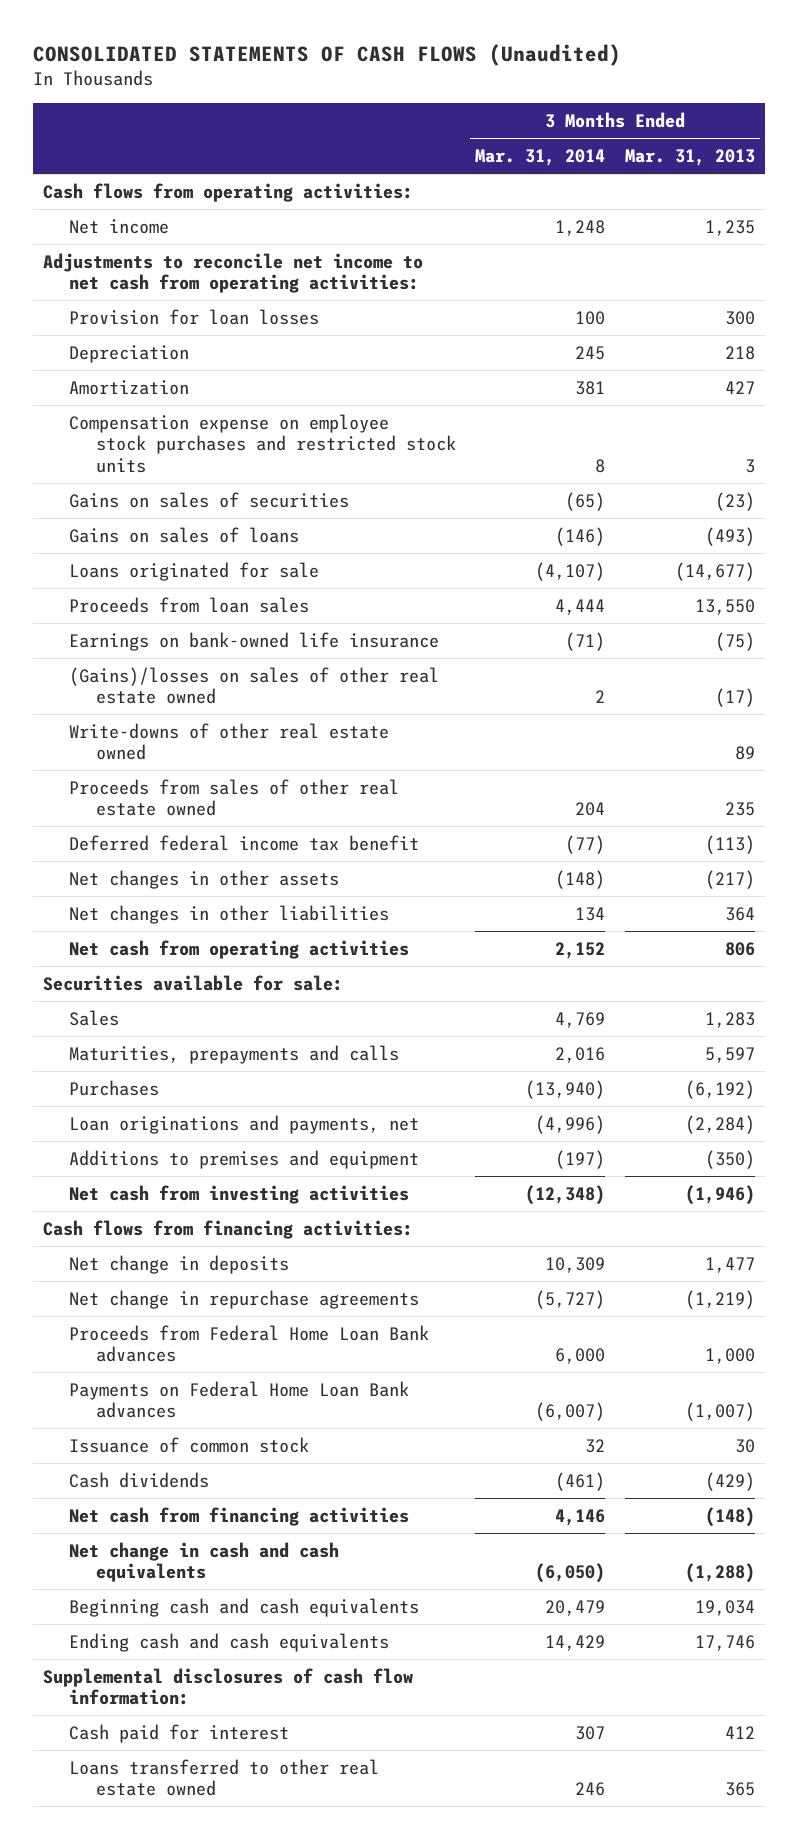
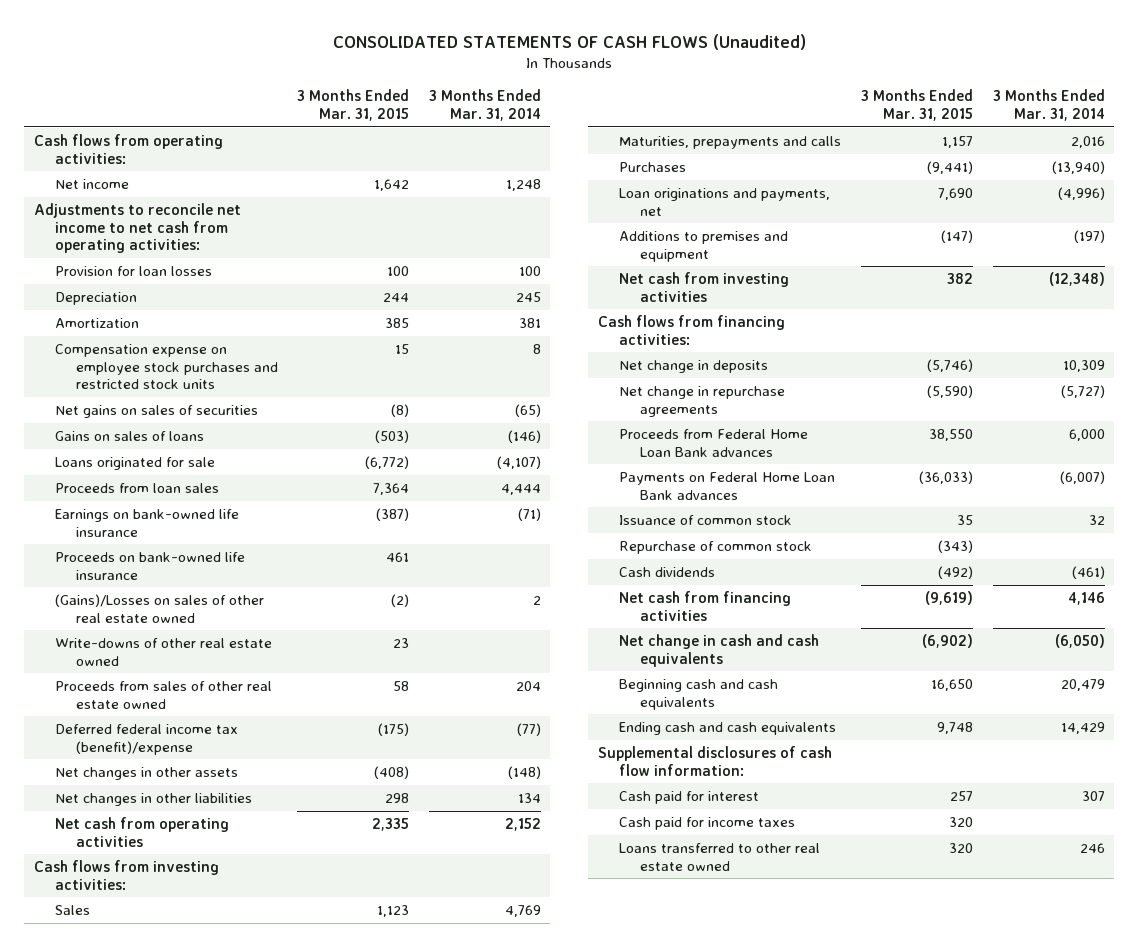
[624,149,755,167] Mar. 31, 2013 -> none
none -> [297,89,410,122] 3 Months Ended Mar. 31, 2015
[69,491,350,508] Gains on sales of securities -> [54,404,258,418] Net gains on sales of securities
none -> [54,551,245,580] Proceeds on bank-owned life insurance
[69,666,440,705] (Gains)/losses on sales of other real estate owned -> [54,593,264,623] (Gains)/Losses on sales of other real estate owned
[69,834,420,851] Deferred federal income tax benefit -> [54,723,238,755] Deferred federal income tax (benefit)/expense
[43,974,344,991] Securities available for sale: -> none
none -> [34,859,220,890] Cash flows from investing activities:
none -> [618,540,812,554] Repurchase of common stock
none -> [618,816,795,830] Cash paid for income taxes

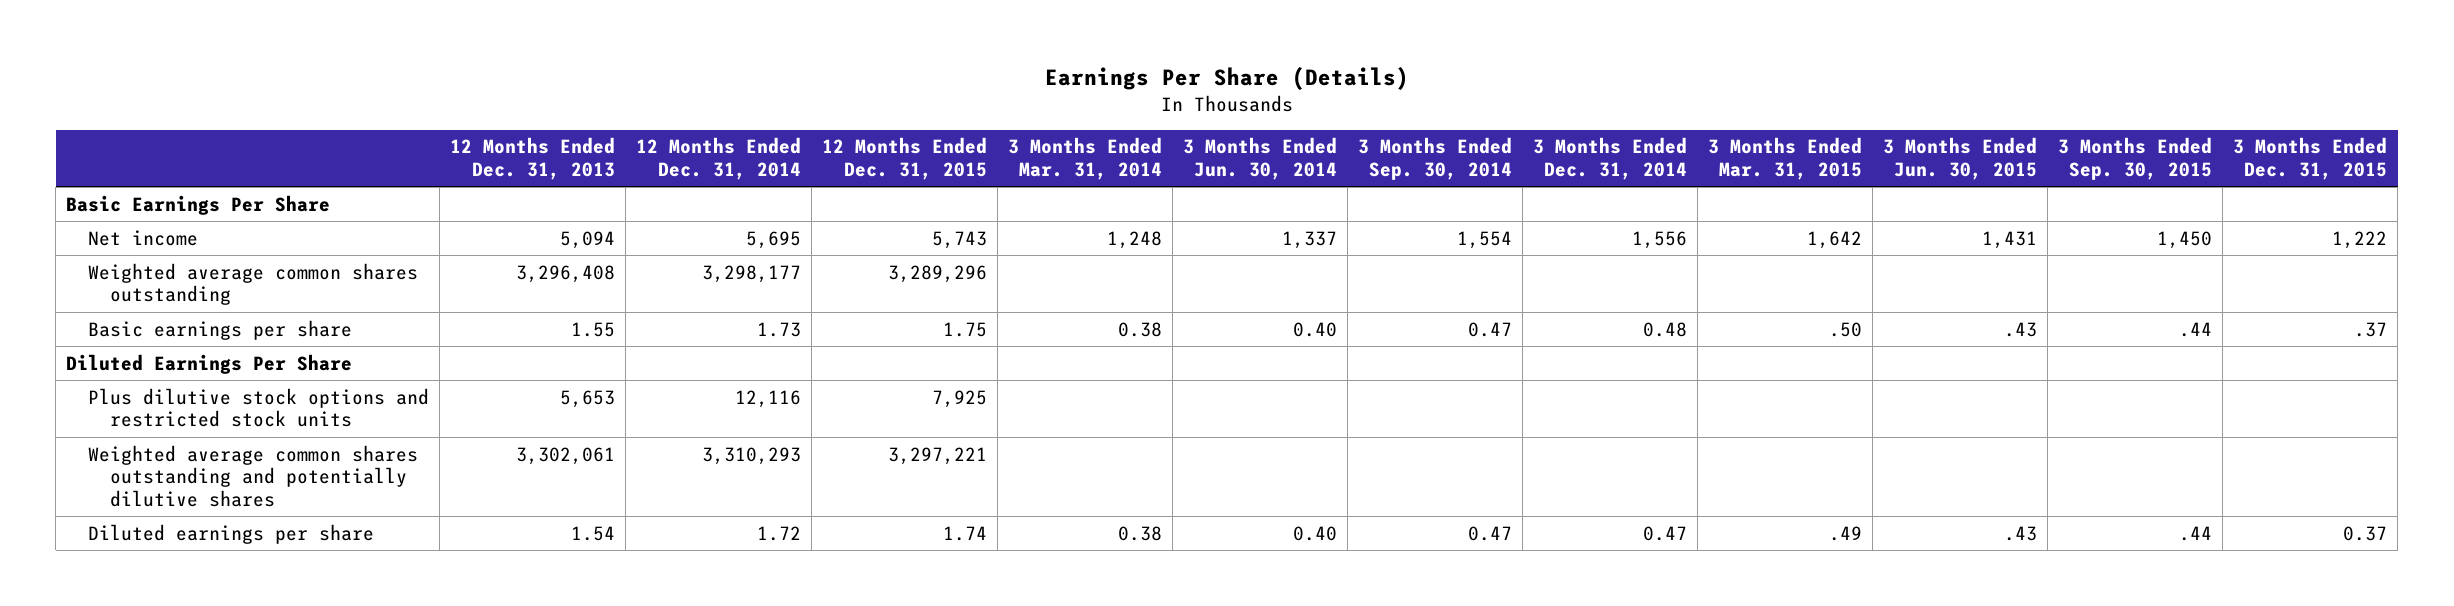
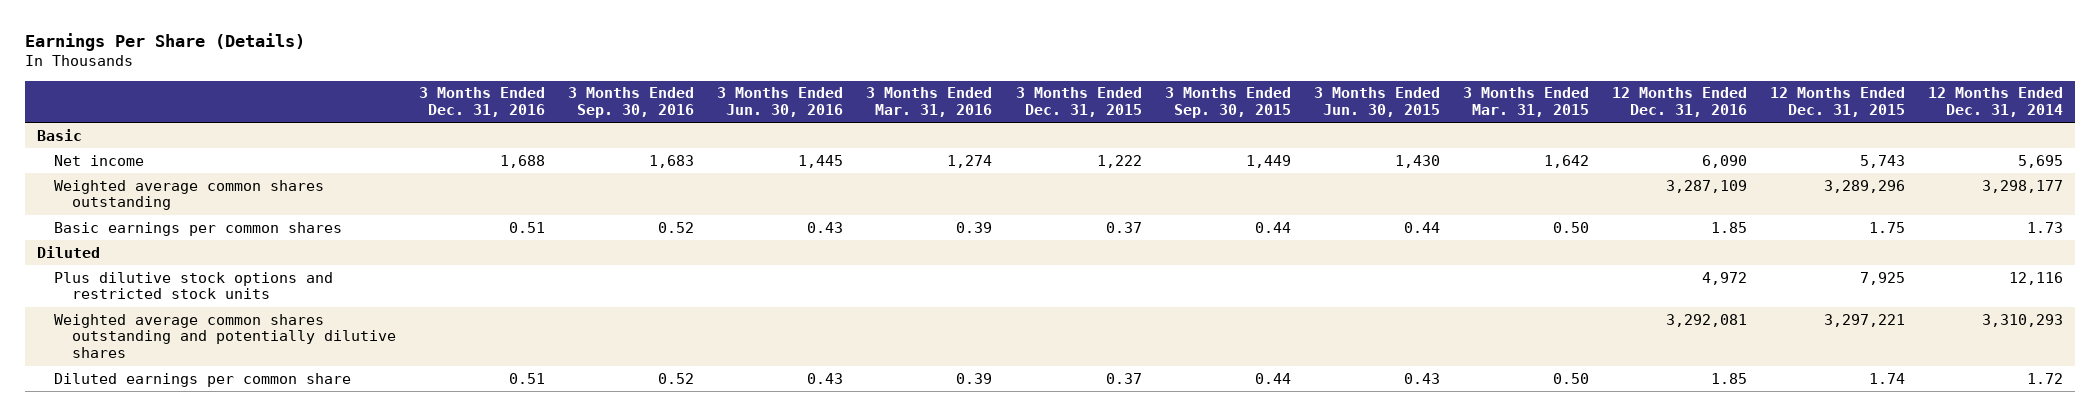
[450,137,616,181] 12 Months Ended Dec. 31, 2013 -> none
[1008,137,1163,181] 3 Months Ended Mar. 31, 2014 -> none
[1183,137,1338,181] 3 Months Ended Jun. 30, 2014 -> none
[1358,137,1513,181] 3 Months Ended Sep. 30, 2014 -> none
[1533,137,1688,181] 3 Months Ended Dec. 31, 2014 -> none
none -> [419,87,546,118] 3 Months Ended Dec. 31, 2016
none -> [568,87,695,119] 3 Months Ended Sep. 30, 2016
none -> [717,87,844,118] 3 Months Ended Jun. 30, 2016
none -> [866,87,993,118] 3 Months Ended Mar. 31, 2016
none -> [1611,87,1747,118] 12 Months Ended Dec. 31, 2016
[66,194,331,215] Basic Earnings Per Share -> [36,128,82,141] Basic
[1982,230,2038,249] 1,431 -> [1394,154,1440,168] 1,430
[2157,230,2213,249] 1,450 -> [1245,154,1291,168] 1,449
[88,319,353,340] Basic earnings per share -> [54,221,343,236] Basic earnings per common shares
[1829,321,1863,337] .50 -> [1552,221,1589,233] 0.50
[2004,321,2038,337] .43 -> [1403,221,1440,233] 0.44
[2179,321,2213,337] .44 -> [1254,221,1291,233] 0.44
[2354,321,2388,337] .37 -> [1105,221,1142,233] 0.37
[66,353,353,374] Diluted Earnings Per Share -> [36,245,100,258] Diluted
[88,523,375,544] Diluted earnings per share -> [54,372,352,387] Diluted earnings per common share
[1829,525,1863,541] .49 -> [1552,372,1589,384] 0.50
[2004,525,2038,541] .43 -> [1403,372,1440,384] 0.43
[2179,525,2213,541] .44 -> [1254,372,1291,384] 0.44

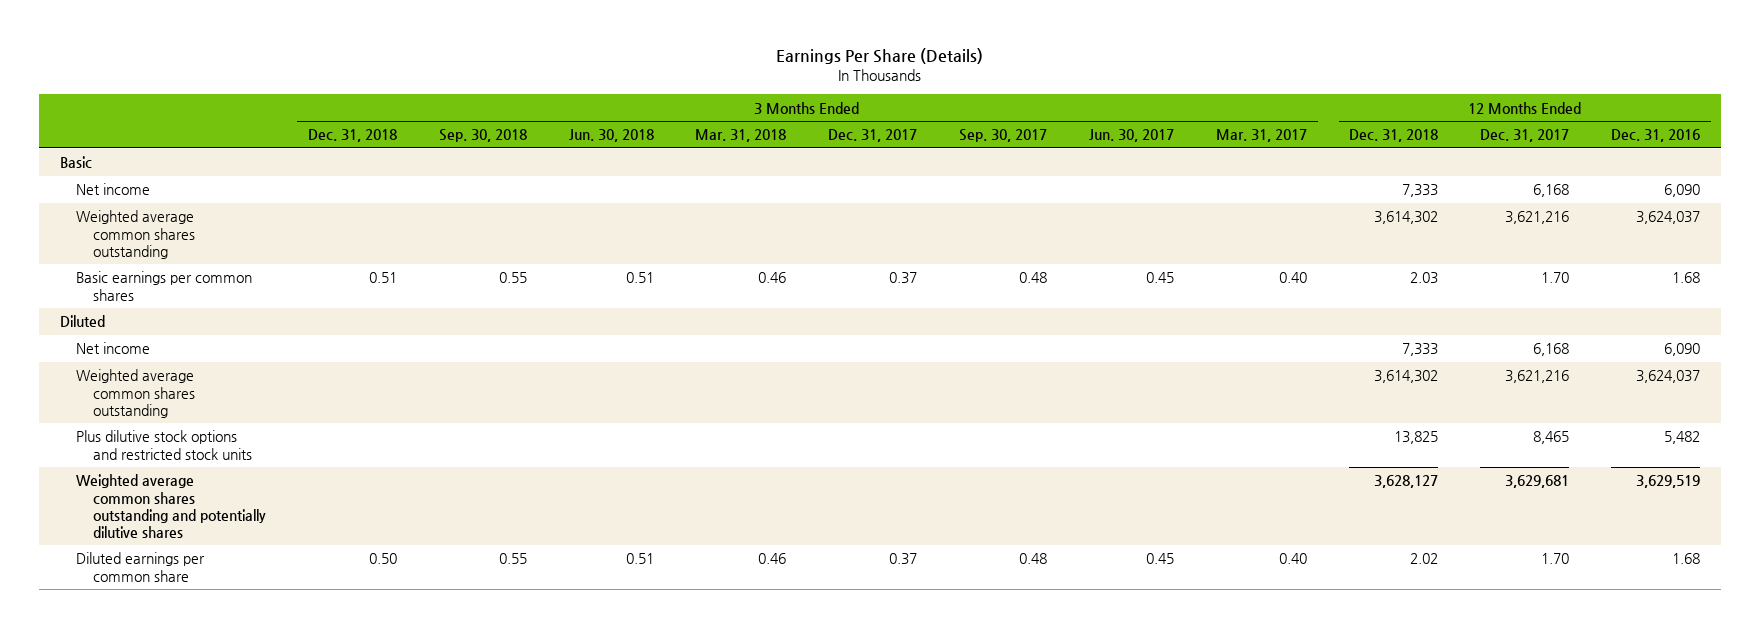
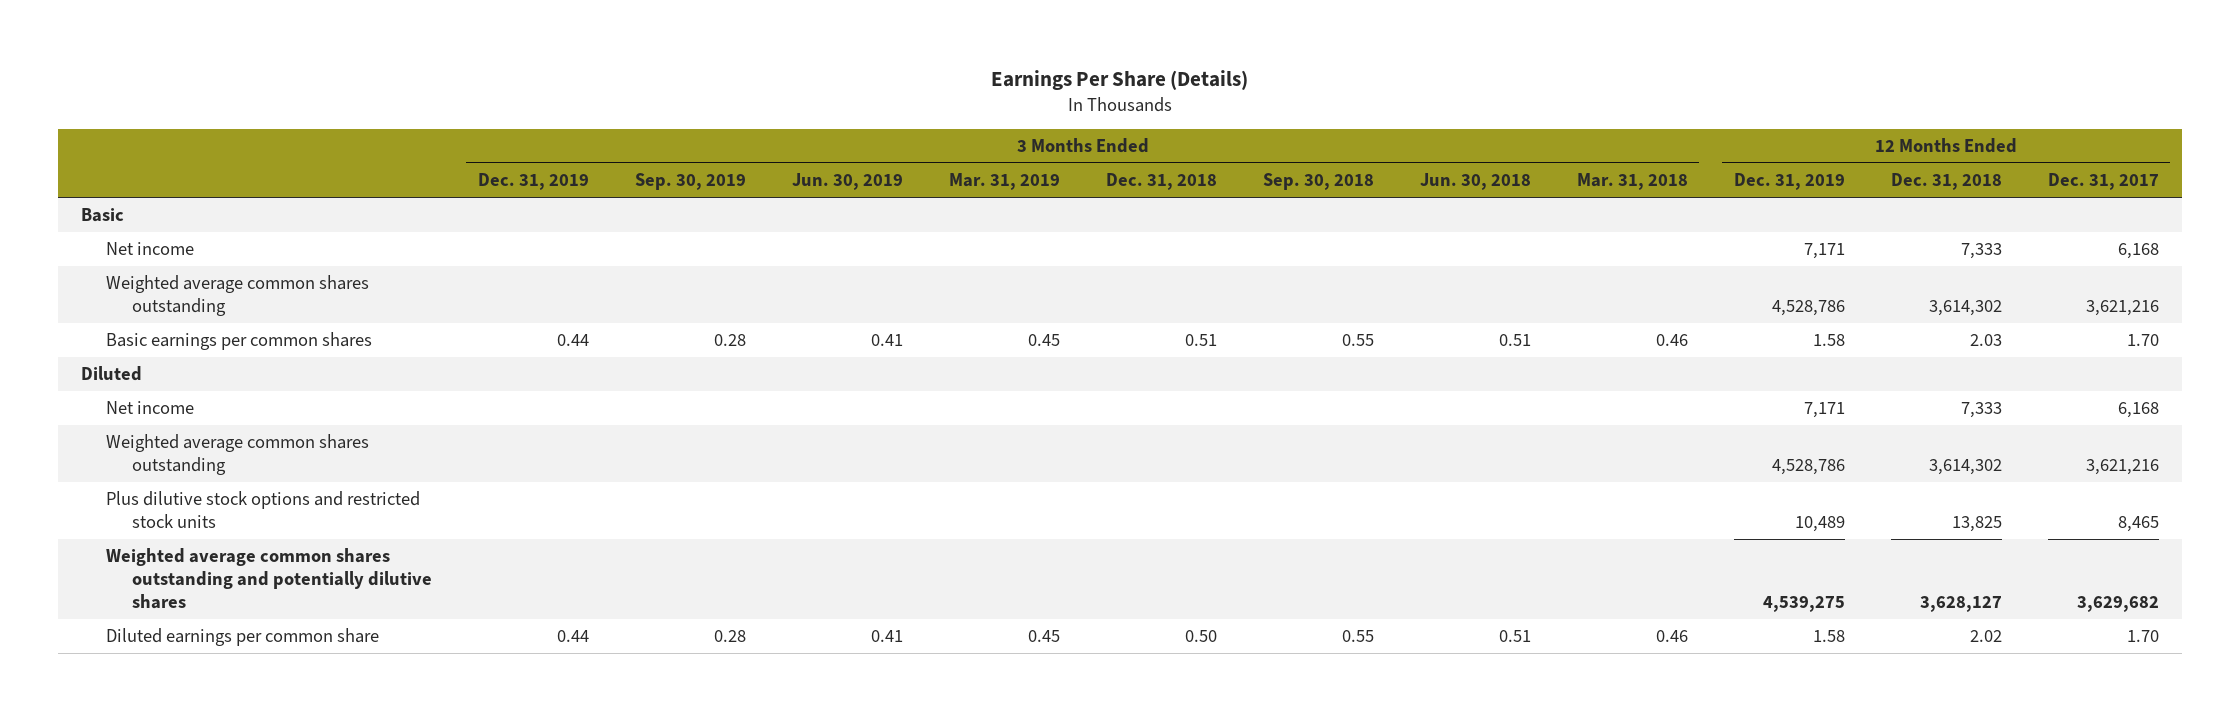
[828,129,918,143] Dec. 31, 2017 -> none
[959,129,1048,143] Sep. 30, 2017 -> none
[1089,129,1175,143] Jun. 30, 2017 -> none
[1216,129,1308,143] Mar. 31, 2017 -> none
[1611,129,1701,143] Dec. 31, 2016 -> none
none -> [477,173,589,191] Dec. 31, 2019
none -> [634,173,746,191] Sep. 30, 2019
none -> [791,173,903,191] Jun. 30, 2019
none -> [948,173,1060,191] Mar. 31, 2019
none -> [1733,173,1845,191] Dec. 31, 2019
[1505,475,1570,489] 3,629,681 -> [2076,596,2159,613] 3,629,682

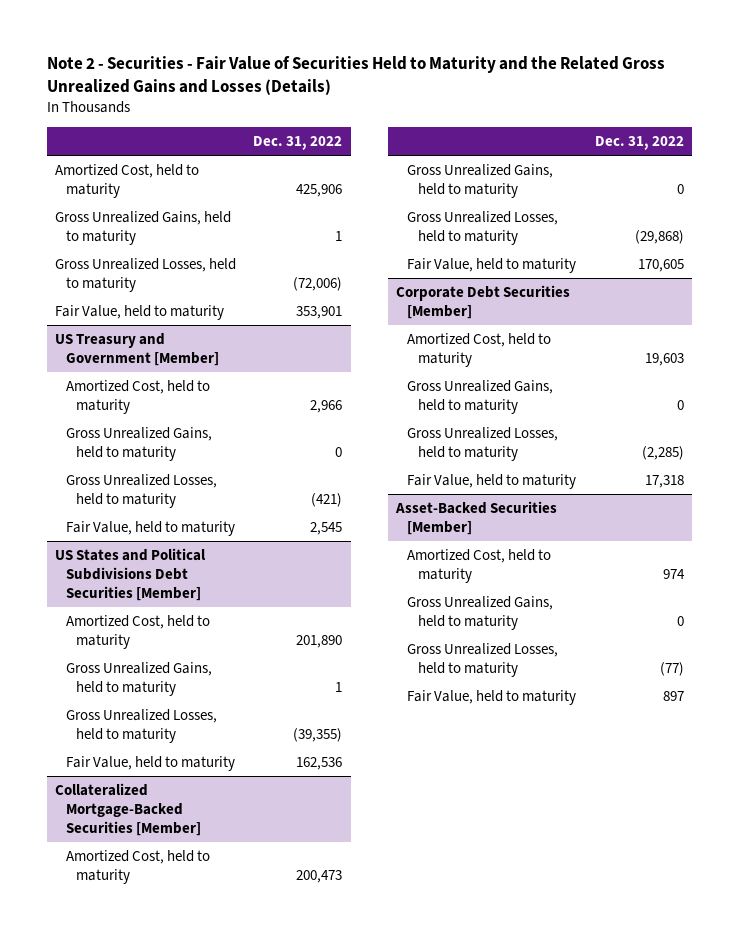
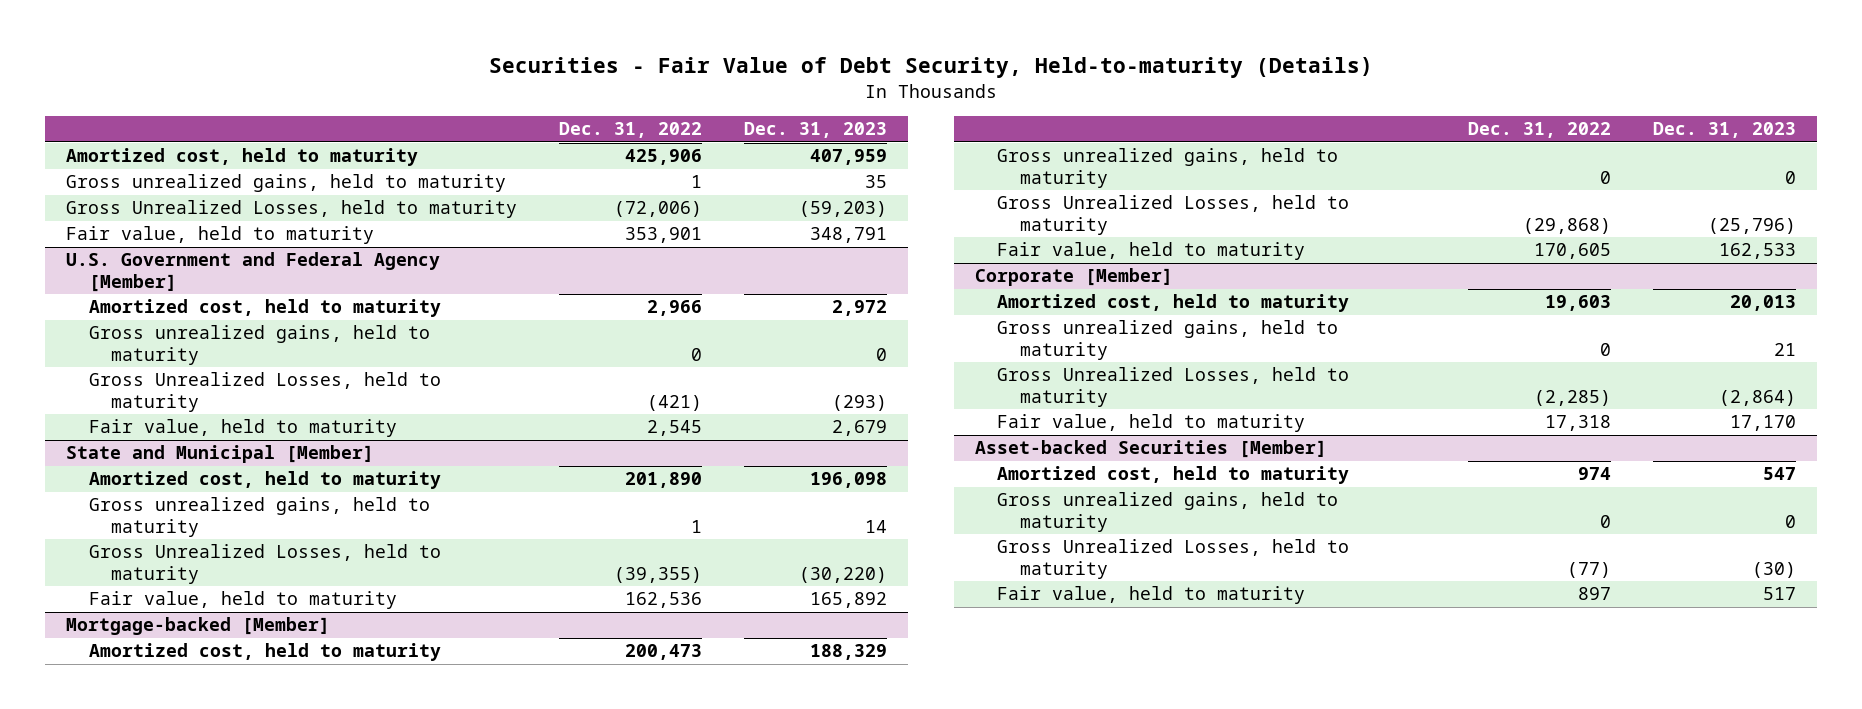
[46,56,665,96] Note 2 - Securities - Fair Value of Securities Held to Maturity and the Related Gross Unrealized Gains and Losses (Details) -> [489,57,1374,79] Securities - Fair Value of Debt Security, Held-to-maturity (Details)
none -> [744,122,888,139] Dec. 31, 2023
[55,163,200,199] Amortized Cost, held to maturity -> [66,148,419,167] Amortized cost, held to maturity
[55,210,232,246] Gross Unrealized Gains, held to maturity -> [66,174,507,193] Gross unrealized gains, held to maturity
[55,304,225,320] Fair Value, held to maturity -> [66,226,375,245] Fair value, held to maturity
[55,332,219,367] US Treasury and Government [Member] -> [66,252,441,292] U.S. Government and Federal Agency [Member]
[65,379,210,415] Amortized Cost, held to maturity -> [88,299,441,318] Amortized cost, held to maturity
[65,426,212,462] Gross Unrealized Gains, held to maturity -> [88,325,430,365] Gross unrealized gains, held to maturity
[65,520,235,536] Fair Value, held to maturity -> [88,419,397,438] Fair value, held to maturity
[55,547,207,602] US States and Political Subdivisions Debt Securities [Member] -> [66,445,375,464] State and Municipal [Member]
[65,614,210,650] Amortized Cost, held to maturity -> [88,471,441,490] Amortized cost, held to maturity
[65,661,212,697] Gross Unrealized Gains, held to maturity -> [88,497,430,537] Gross unrealized gains, held to maturity
[65,755,235,771] Fair Value, held to maturity -> [88,591,397,610] Fair value, held to maturity
[55,782,201,837] Collateralized Mortgage-Backed Securities [Member] -> [66,617,331,636] Mortgage-backed [Member]
[65,849,210,885] Amortized Cost, held to maturity -> [88,643,441,662] Amortized cost, held to maturity
[406,163,553,199] Gross Unrealized Gains, held to maturity -> [997,148,1339,188] Gross unrealized gains, held to maturity
[406,257,576,273] Fair Value, held to maturity -> [997,242,1306,261] Fair value, held to maturity
[396,284,571,320] Corporate Debt Securities [Member] -> [974,268,1173,287] Corporate [Member]
[406,332,551,368] Amortized Cost, held to maturity -> [997,294,1350,313] Amortized cost, held to maturity
[406,379,553,415] Gross Unrealized Gains, held to maturity -> [997,320,1339,360] Gross unrealized gains, held to maturity
[406,473,576,489] Fair Value, held to maturity -> [997,414,1306,433] Fair value, held to maturity
[395,500,558,536] Asset-Backed Securities [Member] -> [974,440,1327,459] Asset-backed Securities [Member]
[406,548,551,584] Amortized Cost, held to maturity -> [997,466,1350,485] Amortized cost, held to maturity
[406,595,553,631] Gross Unrealized Gains, held to maturity -> [997,492,1339,532] Gross unrealized gains, held to maturity
[406,689,576,705] Fair Value, held to maturity -> [997,586,1306,605] Fair value, held to maturity

